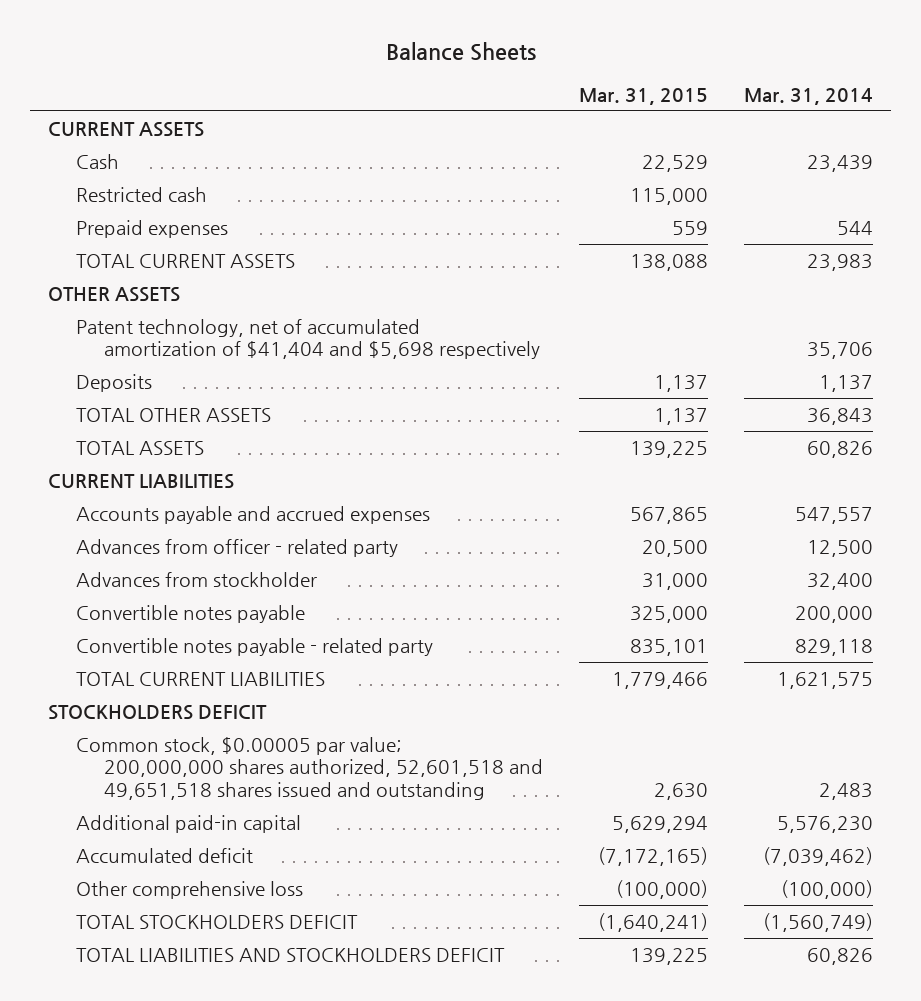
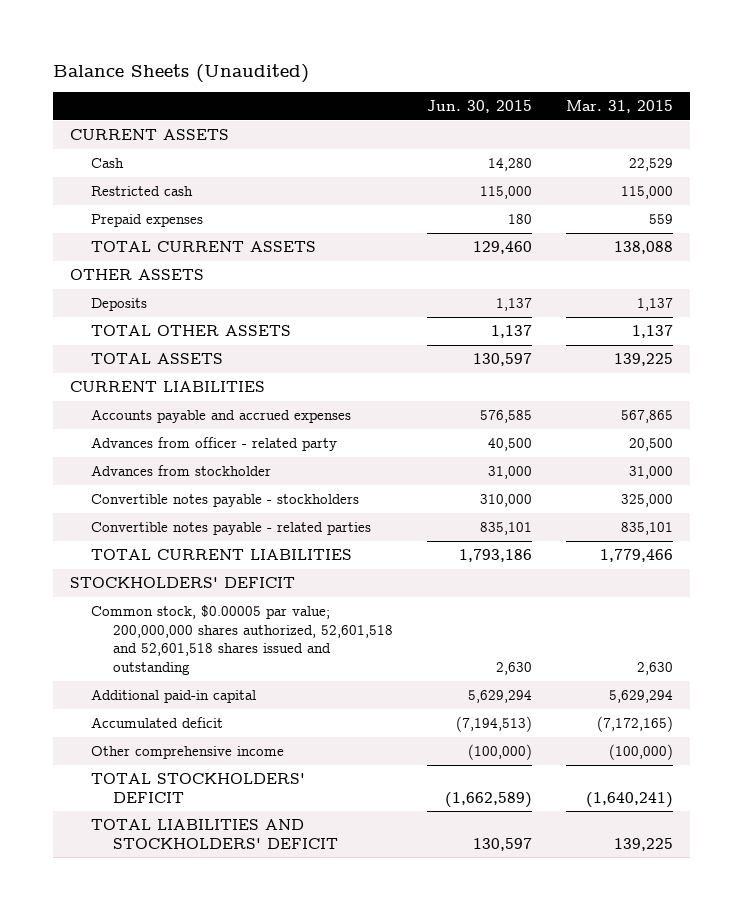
[385,42,536,62] Balance Sheets -> [53,63,310,83] Balance Sheets (Unaudited)
[744,88,874,106] Mar. 31, 2014 -> none
none -> [427,100,533,114] Jun. 30, 2015
[75,318,540,360] Patent technology, net of accumulated amortization of $41,404 and $5,698 respectively -> none
[75,604,305,623] Convertible notes payable -> [91,494,360,508] Convertible notes payable - stockholders
[75,637,433,656] Convertible notes payable - related party -> [91,522,372,536] Convertible notes payable - related parties
[47,704,267,720] STOCKHOLDERS DEFICIT -> [70,577,296,589] STOCKHOLDERS' DEFICIT
[75,736,543,800] Common stock, $0.00005 par value; 200,000,000 shares authorized, 52,601,518 and 49,651,518 shares issued and outstanding -> [91,605,393,676] Common stock, $0.00005 par value; 200,000,000 shares authorized, 52,601,518 and 52,601,518 shares issued and outstanding
[75,880,303,899] Other comprehensive loss -> [91,746,285,760] Other comprehensive income
[75,914,358,929] TOTAL STOCKHOLDERS DEFICIT -> [91,773,306,803] TOTAL STOCKHOLDERS' DEFICIT
[75,947,505,962] TOTAL LIABILITIES AND STOCKHOLDERS DEFICIT -> [91,819,338,849] TOTAL LIABILITIES AND STOCKHOLDERS' DEFICIT

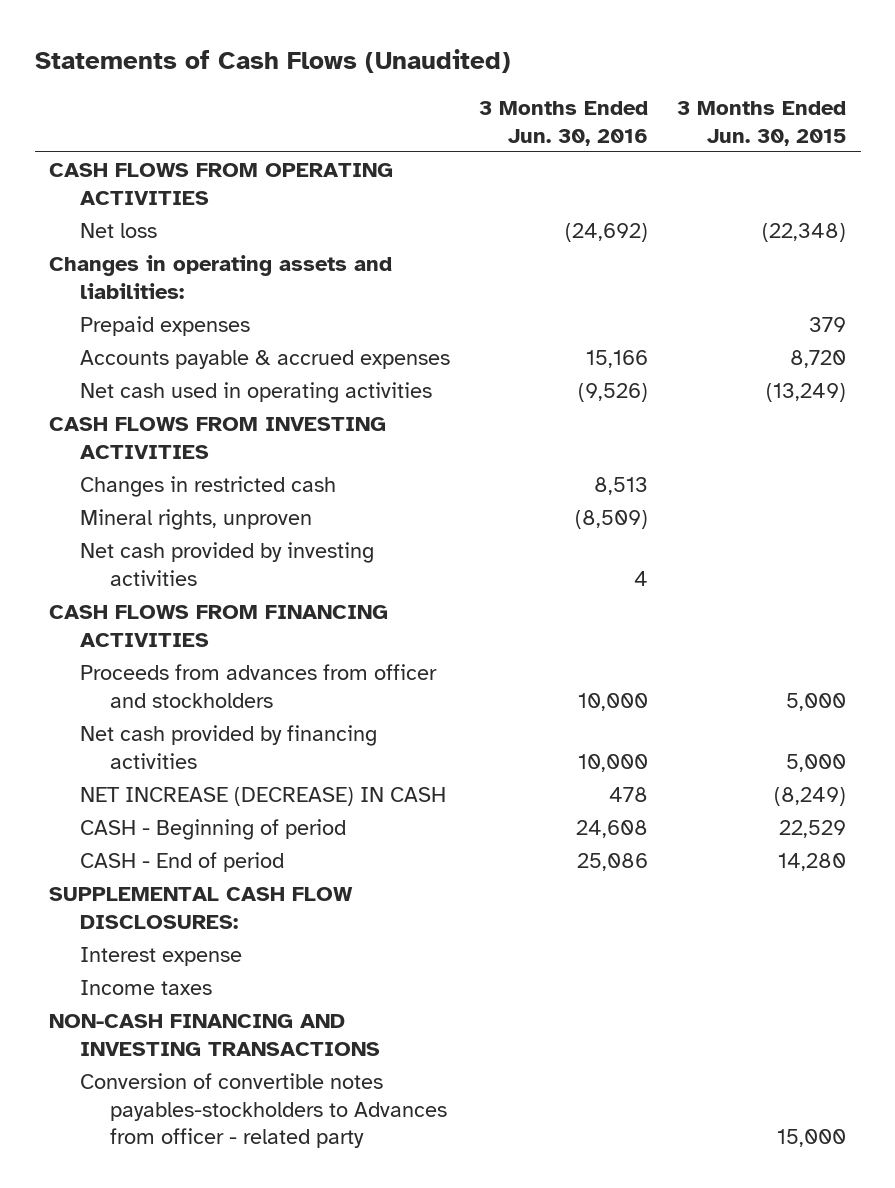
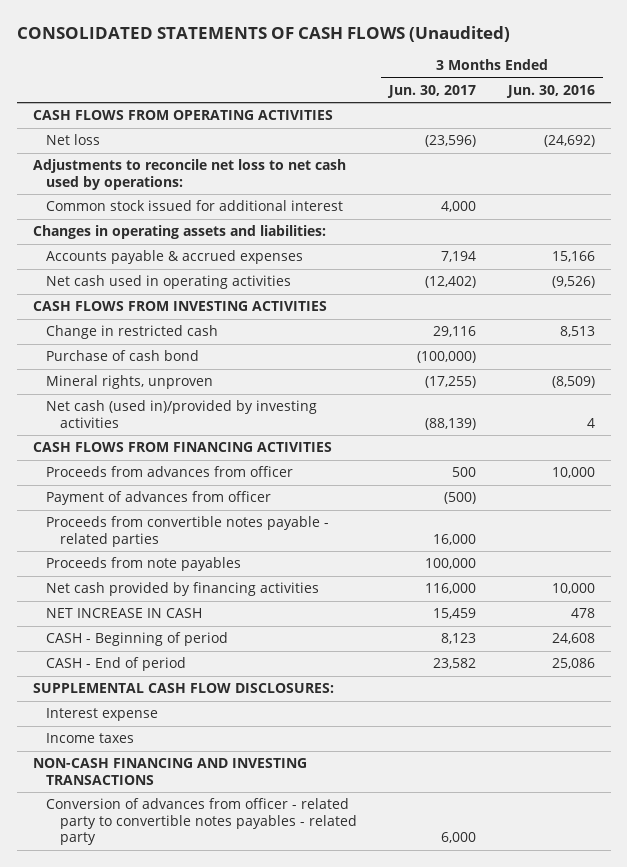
[34,49,511,74] Statements of Cash Flows (Unaudited) -> [16,25,510,42] CONSOLIDATED STATEMENTS OF CASH FLOWS (Unaudited)
[677,101,847,146] 3 Months Ended Jun. 30, 2015 -> none
none -> [386,85,476,99] Jun. 30, 2017
none -> [32,159,346,190] Adjustments to reconcile net loss to net cash used by operations:
none -> [46,200,344,212] Common stock issued for additional interest
[79,316,250,337] Prepaid expenses -> none
[79,476,336,498] Changes in restricted cash -> [46,325,219,340] Change in restricted cash
none -> [46,350,200,362] Purchase of cash bond
[79,542,374,586] Net cash provided by investing activities -> [46,400,318,428] Net cash (used in)/provided by investing activities
[79,664,437,708] Proceeds from advances from officer and stockholders -> [46,466,294,478] Proceeds from advances from officer
none -> [46,491,272,506] Payment of advances from officer
none -> [46,516,330,547] Proceeds from convertible notes payable - related parties
none -> [46,557,242,572] Proceeds from note payables
[79,787,446,807] NET INCREASE (DECREASE) IN CASH -> [46,608,203,619] NET INCREASE IN CASH
[79,1073,448,1149] Conversion of convertible notes payables-stockholders to Advances from officer - related party -> [46,798,357,846] Conversion of advances from officer - related party to convertible notes payables - related party

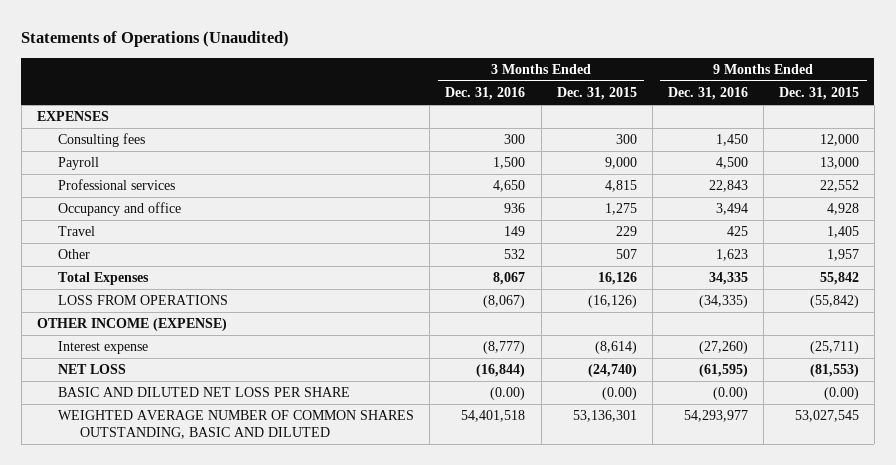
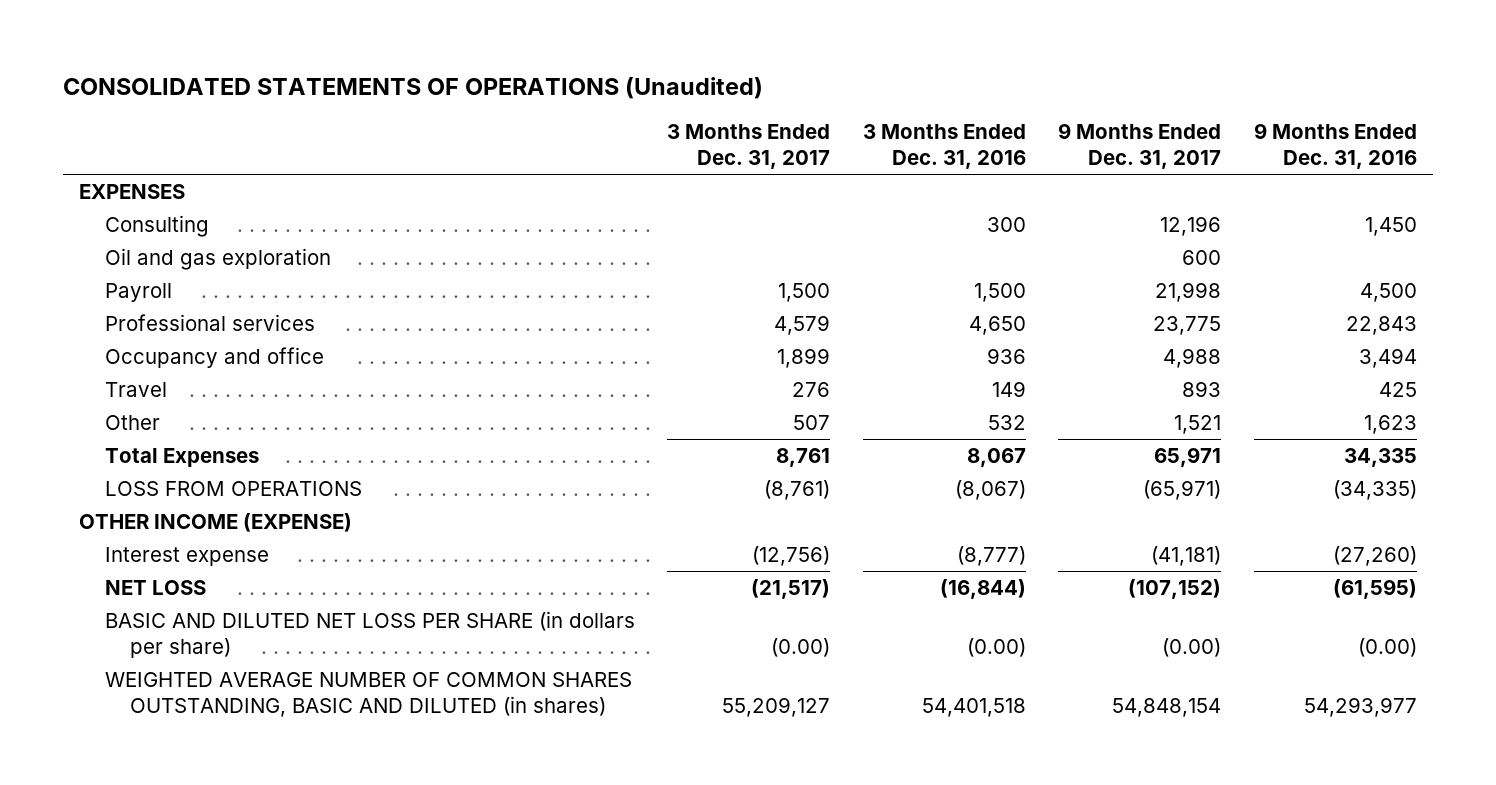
[21,31,290,48] Statements of Operations (Unaudited) -> [63,76,764,99] CONSOLIDATED STATEMENTS OF OPERATIONS (Unaudited)
[556,87,637,101] Dec. 31, 2015 -> none
[778,87,859,101] Dec. 31, 2015 -> none
none -> [667,124,831,170] 3 Months Ended Dec. 31, 2017
none -> [1058,123,1222,170] 9 Months Ended Dec. 31, 2017
[58,133,146,148] Consulting fees -> [104,214,209,237] Consulting
none -> [104,247,331,270] Oil and gas exploration
[58,387,351,398] BASIC AND DILUTED NET LOSS PER SHARE -> [104,610,635,659] BASIC AND DILUTED NET LOSS PER SHARE (in dollars per share)
[58,410,415,439] WEIGHTED AVERAGE NUMBER OF COMMON SHARES OUTSTANDING, BASIC AND DILUTED -> [104,671,632,718] WEIGHTED AVERAGE NUMBER OF COMMON SHARES OUTSTANDING, BASIC AND DILUTED (in shares)

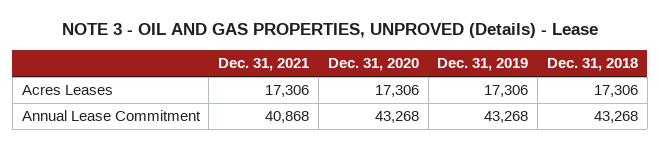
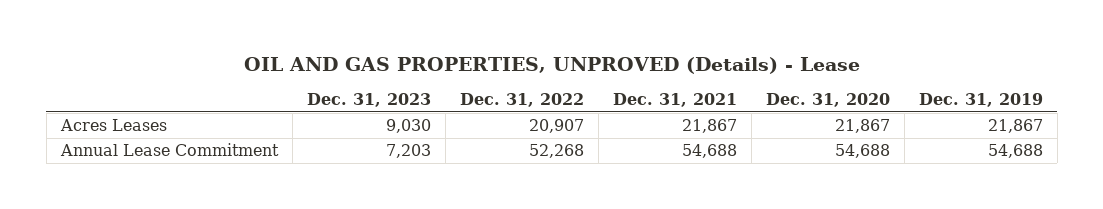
[61,23,598,39] NOTE 3 - OIL AND GAS PROPERTIES, UNPROVED (Details) - Lease -> [243,56,860,74] OIL AND GAS PROPERTIES, UNPROVED (Details) - Lease
[546,58,638,72] Dec. 31, 2018 -> none
none -> [306,93,431,108] Dec. 31, 2023
none -> [459,93,584,108] Dec. 31, 2022
[265,85,310,98] 17,306 -> [681,119,737,134] 21,867
[374,85,419,98] 17,306 -> [834,119,890,134] 21,867
[484,85,529,98] 17,306 -> [987,119,1043,134] 21,867
[265,111,310,124] 40,868 -> [681,144,737,159] 54,688
[374,111,419,124] 43,268 -> [834,144,890,159] 54,688
[484,111,529,124] 43,268 -> [987,144,1043,159] 54,688

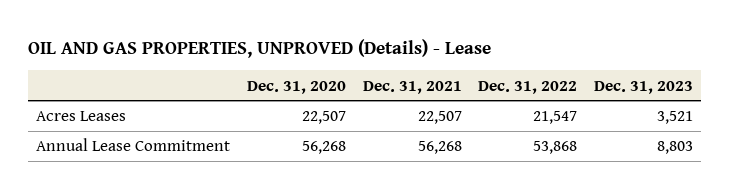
[918,93,1043,108] Dec. 31, 2019 -> none
[385,119,431,134] 9,030 -> [657,111,694,125] 3,521
[528,119,584,134] 20,907 -> [533,111,578,125] 21,547
[681,119,737,134] 21,867 -> [417,111,462,125] 22,507
[834,119,890,134] 21,867 -> [301,111,346,125] 22,507
[385,144,431,159] 7,203 -> [657,141,694,155] 8,803
[528,144,584,159] 52,268 -> [533,141,578,155] 53,868
[681,144,737,159] 54,688 -> [417,141,462,155] 56,268
[834,144,890,159] 54,688 -> [301,141,346,155] 56,268

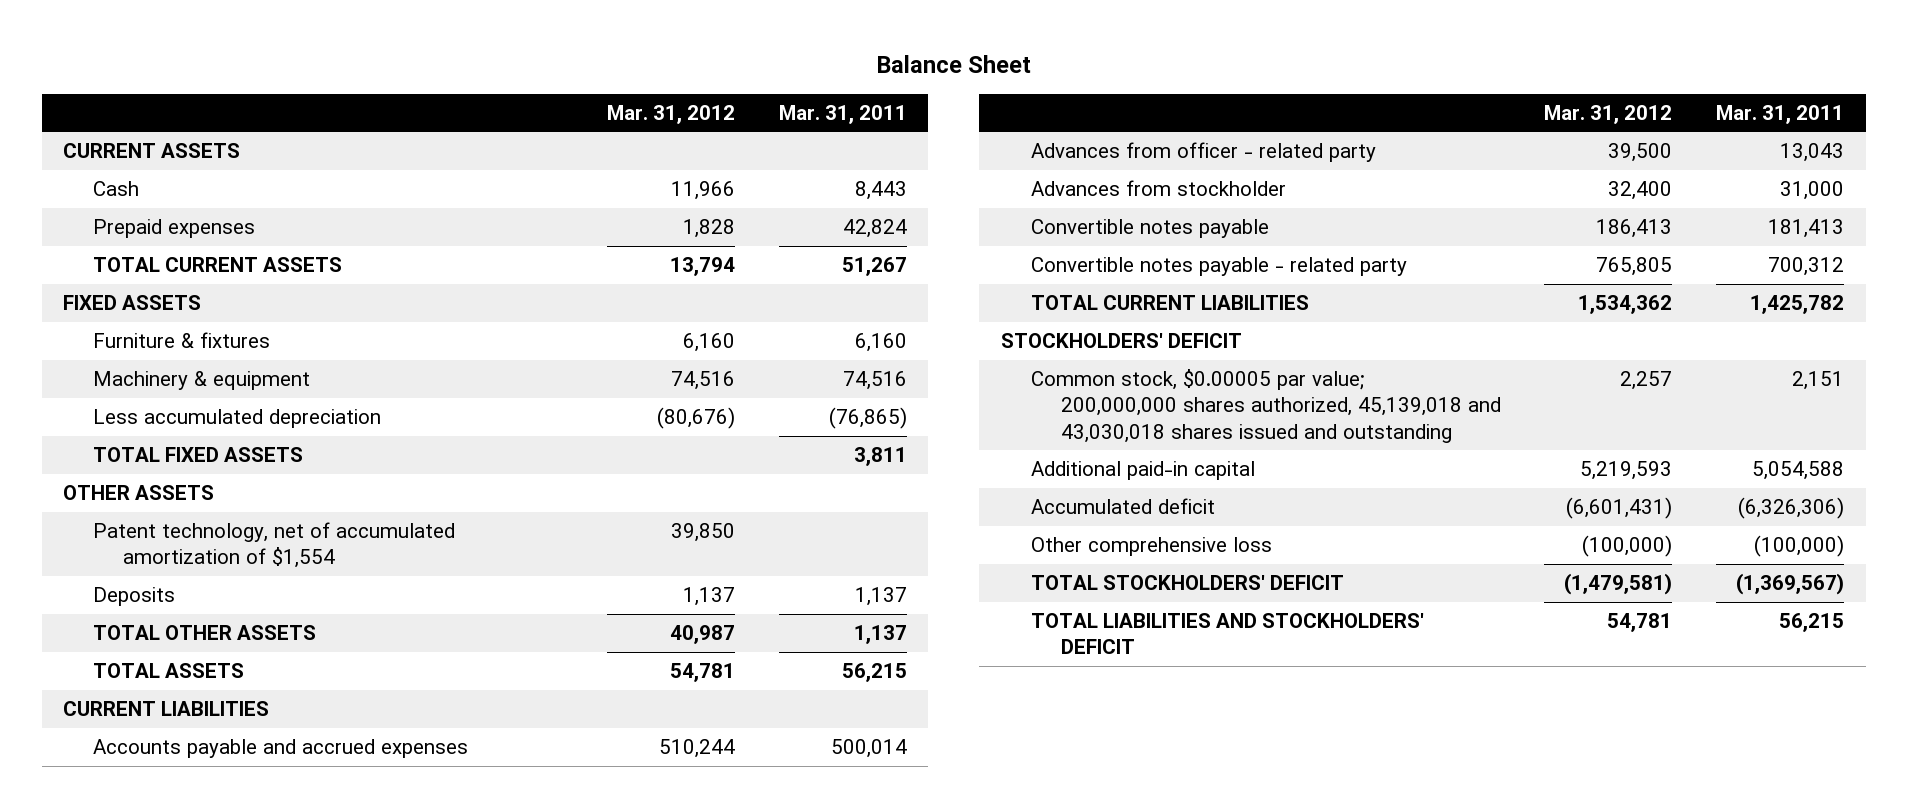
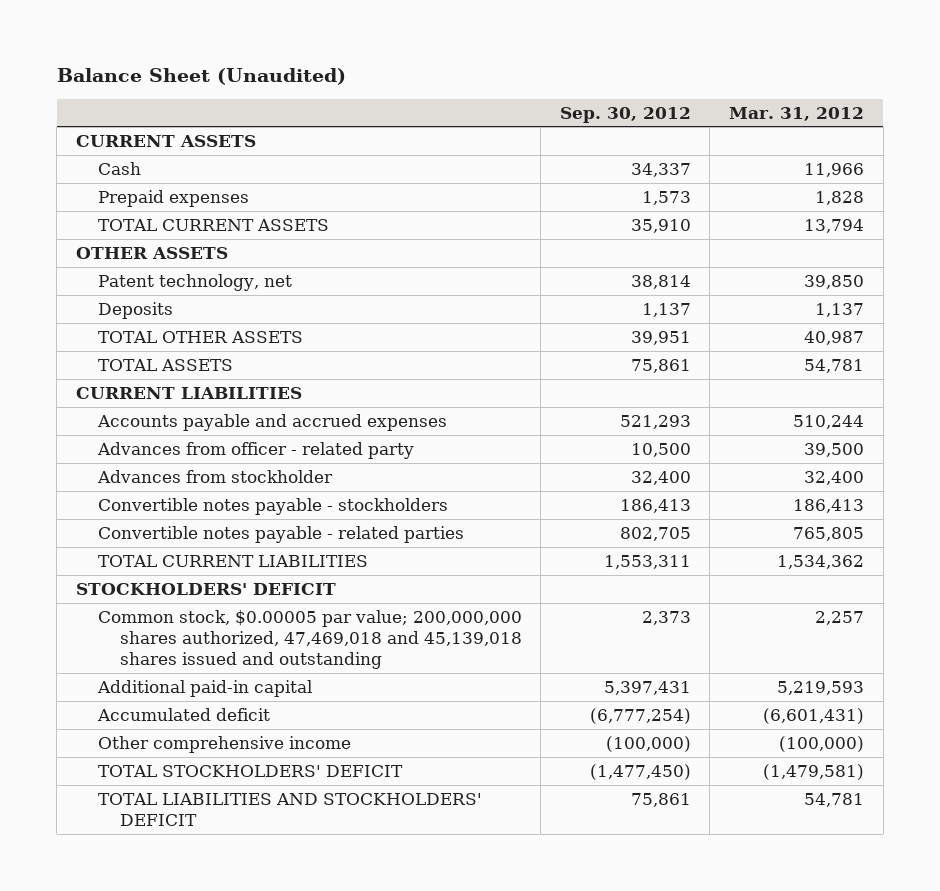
[876,55,1031,74] Balance Sheet -> [56,68,346,86] Balance Sheet (Unaudited)
[778,104,907,124] Mar. 31, 2011 -> none
none -> [559,106,691,123] Sep. 30, 2012
[63,295,202,311] FIXED ASSETS -> none
[93,332,271,349] Furniture & fixtures -> none
[93,371,311,391] Machinery & equipment -> none
[93,409,382,429] Less accumulated depreciation -> none
[93,447,304,463] TOTAL FIXED ASSETS -> none
[93,522,456,569] Patent technology, net of accumulated amortization of $1,554 -> [97,273,292,291] Patent technology, net
[1030,219,1269,239] Convertible notes payable -> [97,497,448,515] Convertible notes payable - stockholders
[1030,257,1407,277] Convertible notes payable - related party -> [97,525,464,543] Convertible notes payable - related parties
[1030,369,1501,443] Common stock, $0.00005 par value; 200,000,000 shares authorized, 45,139,018 and 43,030,018 shares issued and outstanding -> [97,609,522,670] Common stock, $0.00005 par value; 200,000,000 shares authorized, 47,469,018 and 45,139,018 shares issued and outstanding
[1030,537,1272,557] Other comprehensive loss -> [97,735,351,753] Other comprehensive income

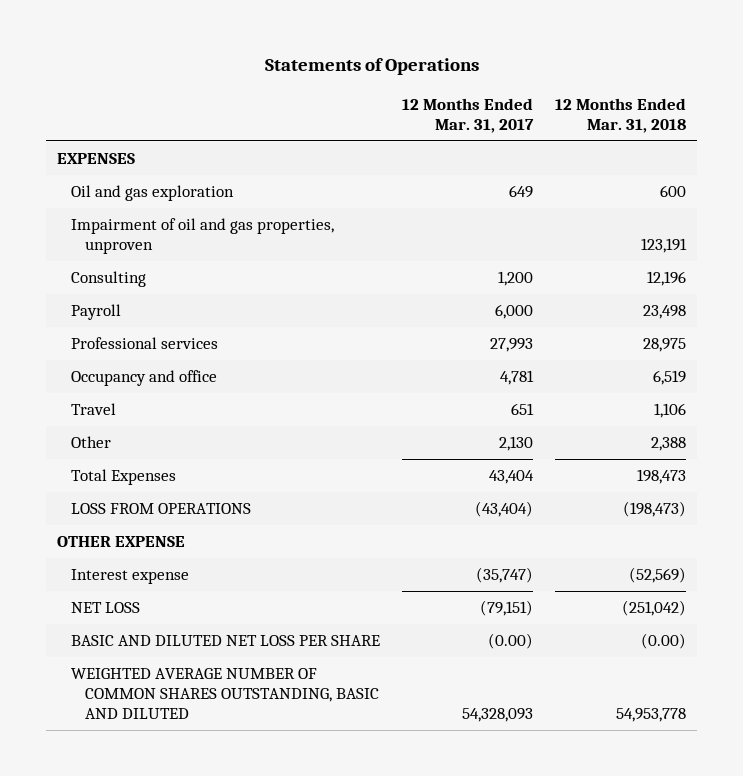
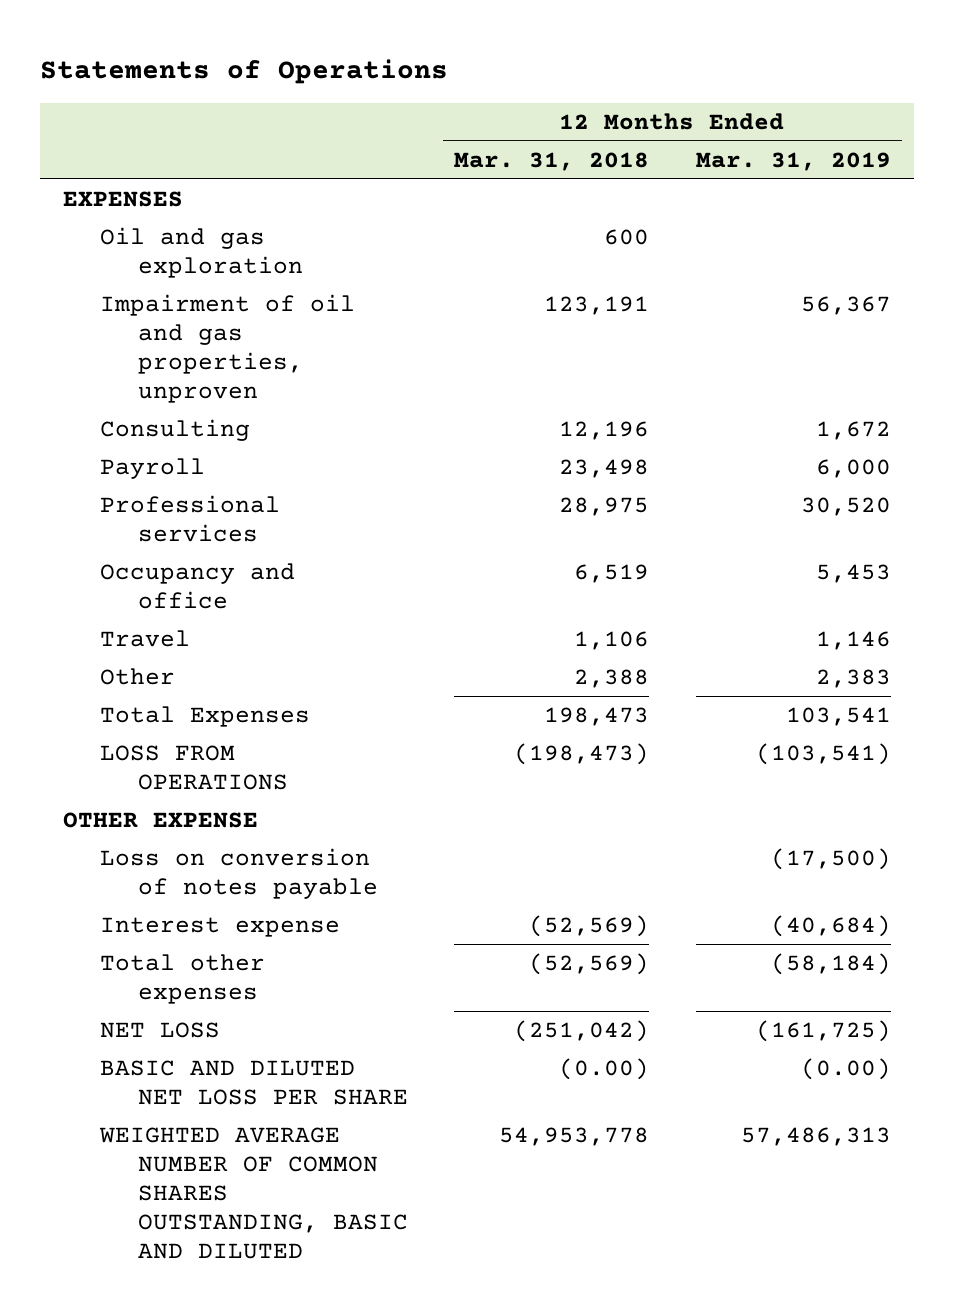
[402,97,535,133] 12 Months Ended Mar. 31, 2017 -> none
none -> [695,151,891,171] Mar. 31, 2019
none -> [100,848,378,900] Loss on conversion of notes payable
none -> [100,954,266,1005] Total other expenses

